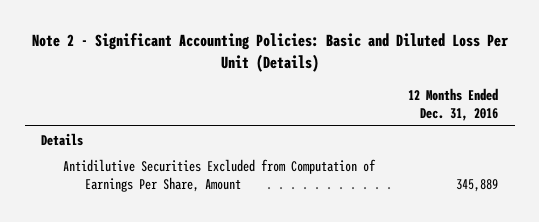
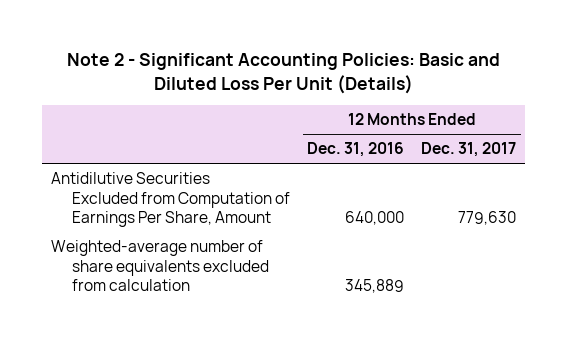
none -> [421,142,517,158] Dec. 31, 2017
[41,132,84,146] Details -> none
[456,178,499,192] 345,889 -> [345,210,405,225] 640,000
none -> [50,240,270,291] Weighted-average number of share equivalents excluded from calculation

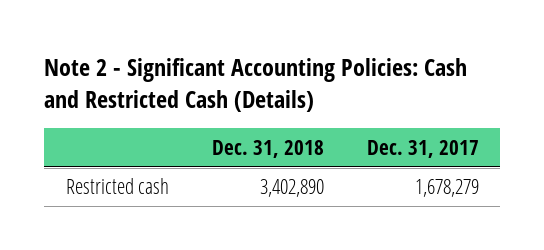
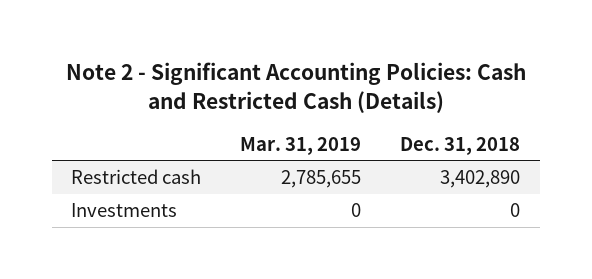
[366,139,479,158] Dec. 31, 2017 -> none
none -> [240,136,362,155] Mar. 31, 2019
none -> [71,203,178,218] Investments

